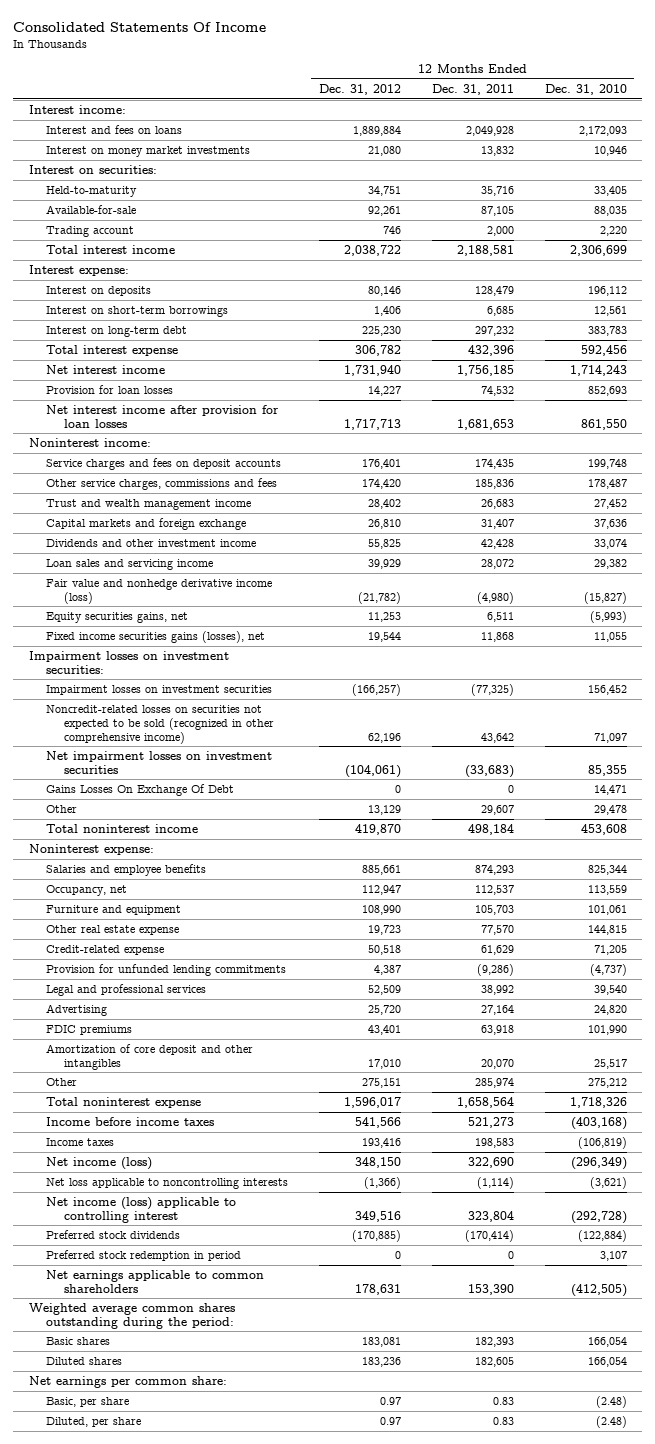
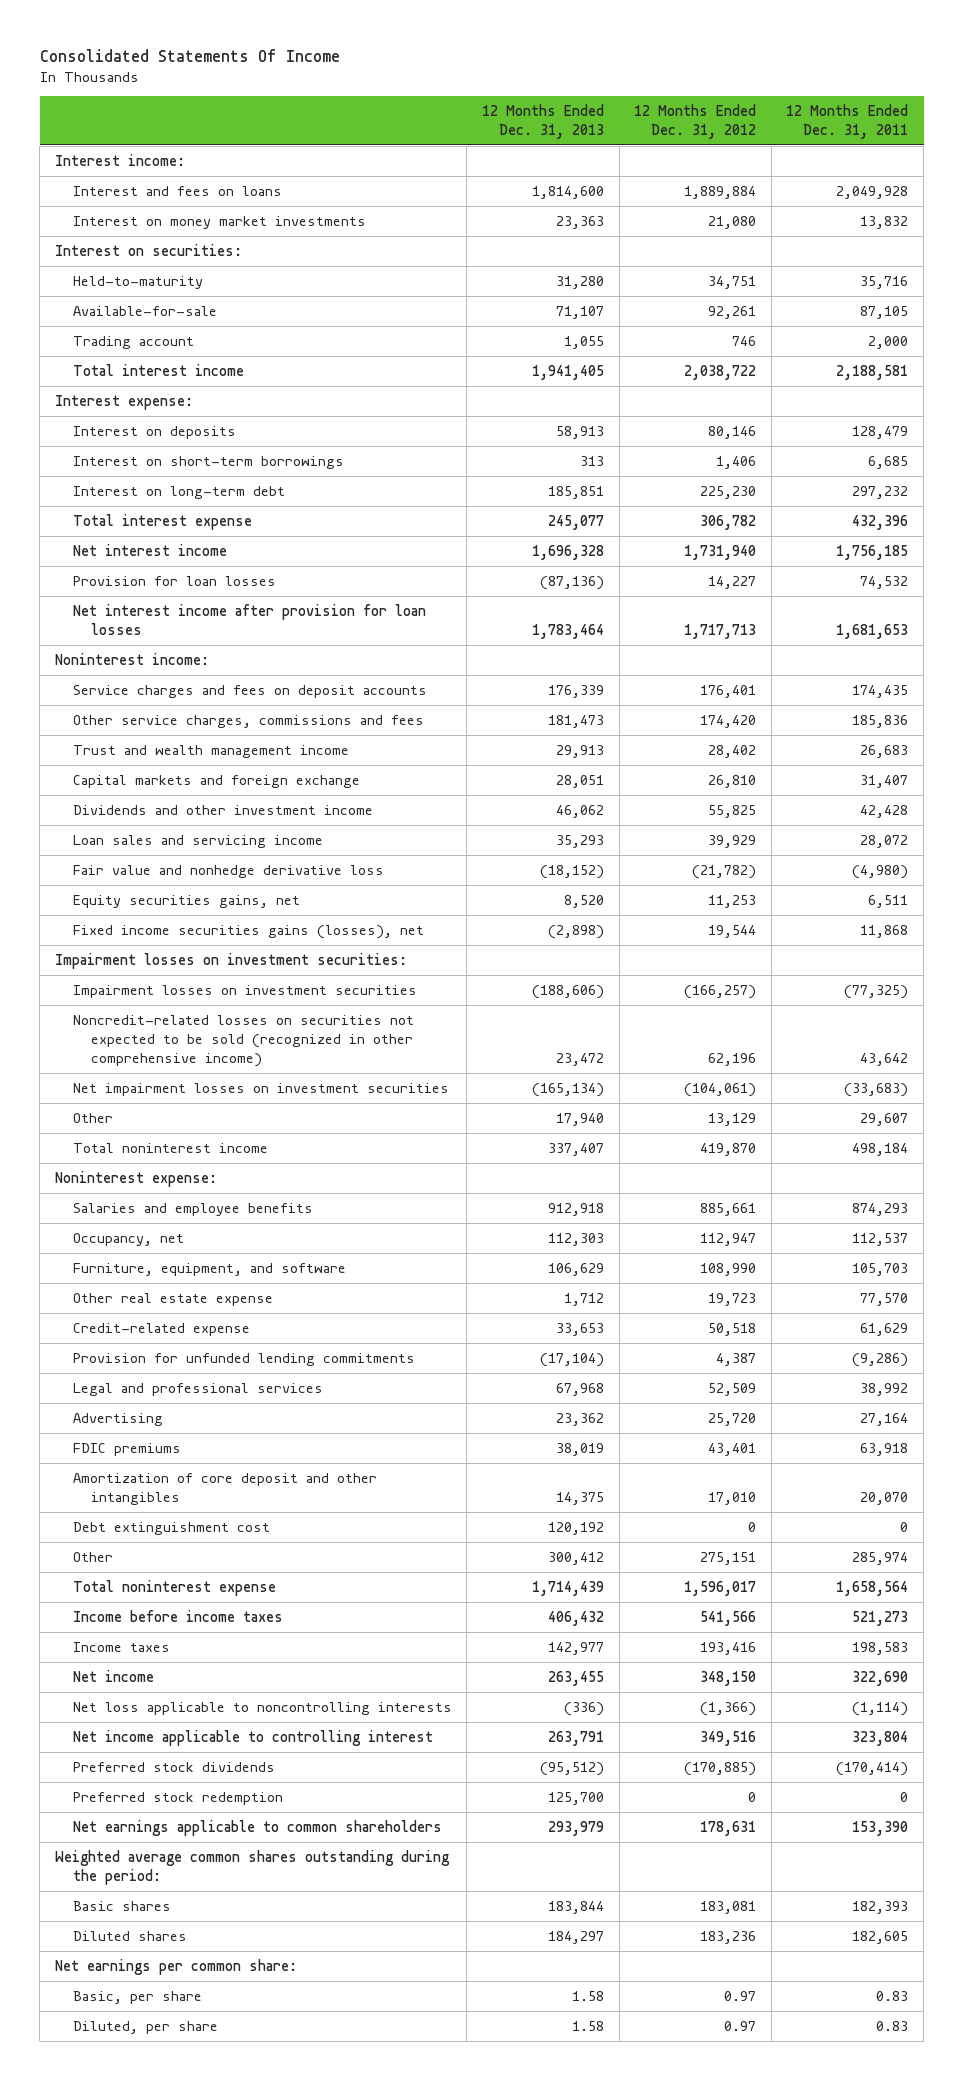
[544,83,627,95] Dec. 31, 2010 -> none
none -> [481,104,604,140] 12 Months Ended Dec. 31, 2013
[46,578,273,604] Fair value and nonhedge derivative income (loss) -> [72,864,384,878] Fair value and nonhedge derivative loss
[46,783,235,796] Gains Losses On Exchange Of Debt -> none
[46,904,182,915] Furniture and equipment -> [72,1262,346,1276] Furniture, equipment, and software
none -> [72,1521,270,1535] Debt extinguishment cost
[46,1156,153,1170] Net income (loss) -> [72,1669,154,1682] Net income
[46,1196,237,1223] Net income (loss) applicable to controlling interest -> [72,1729,433,1746] Net income applicable to controlling interest
[46,1249,242,1261] Preferred stock redemption in period -> [72,1791,283,1805] Preferred stock redemption

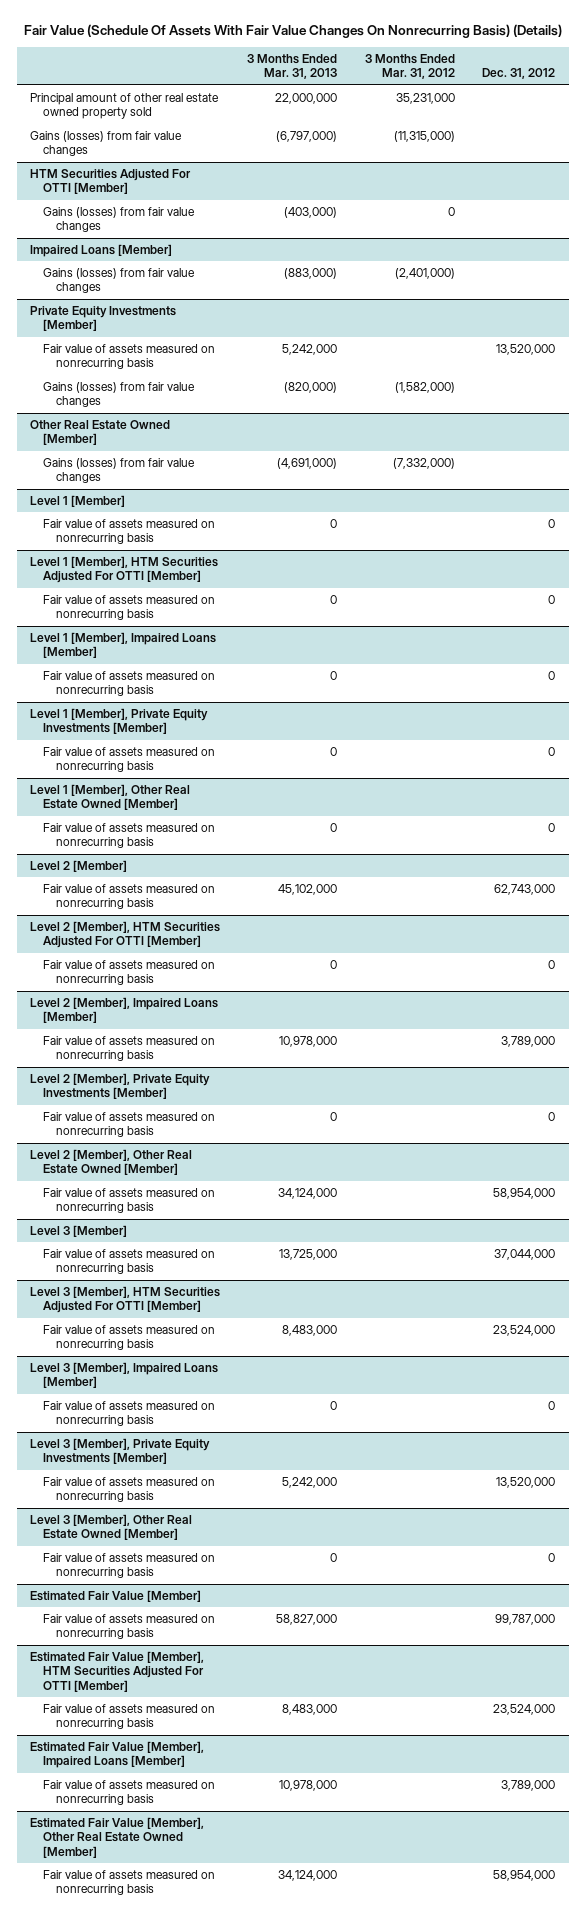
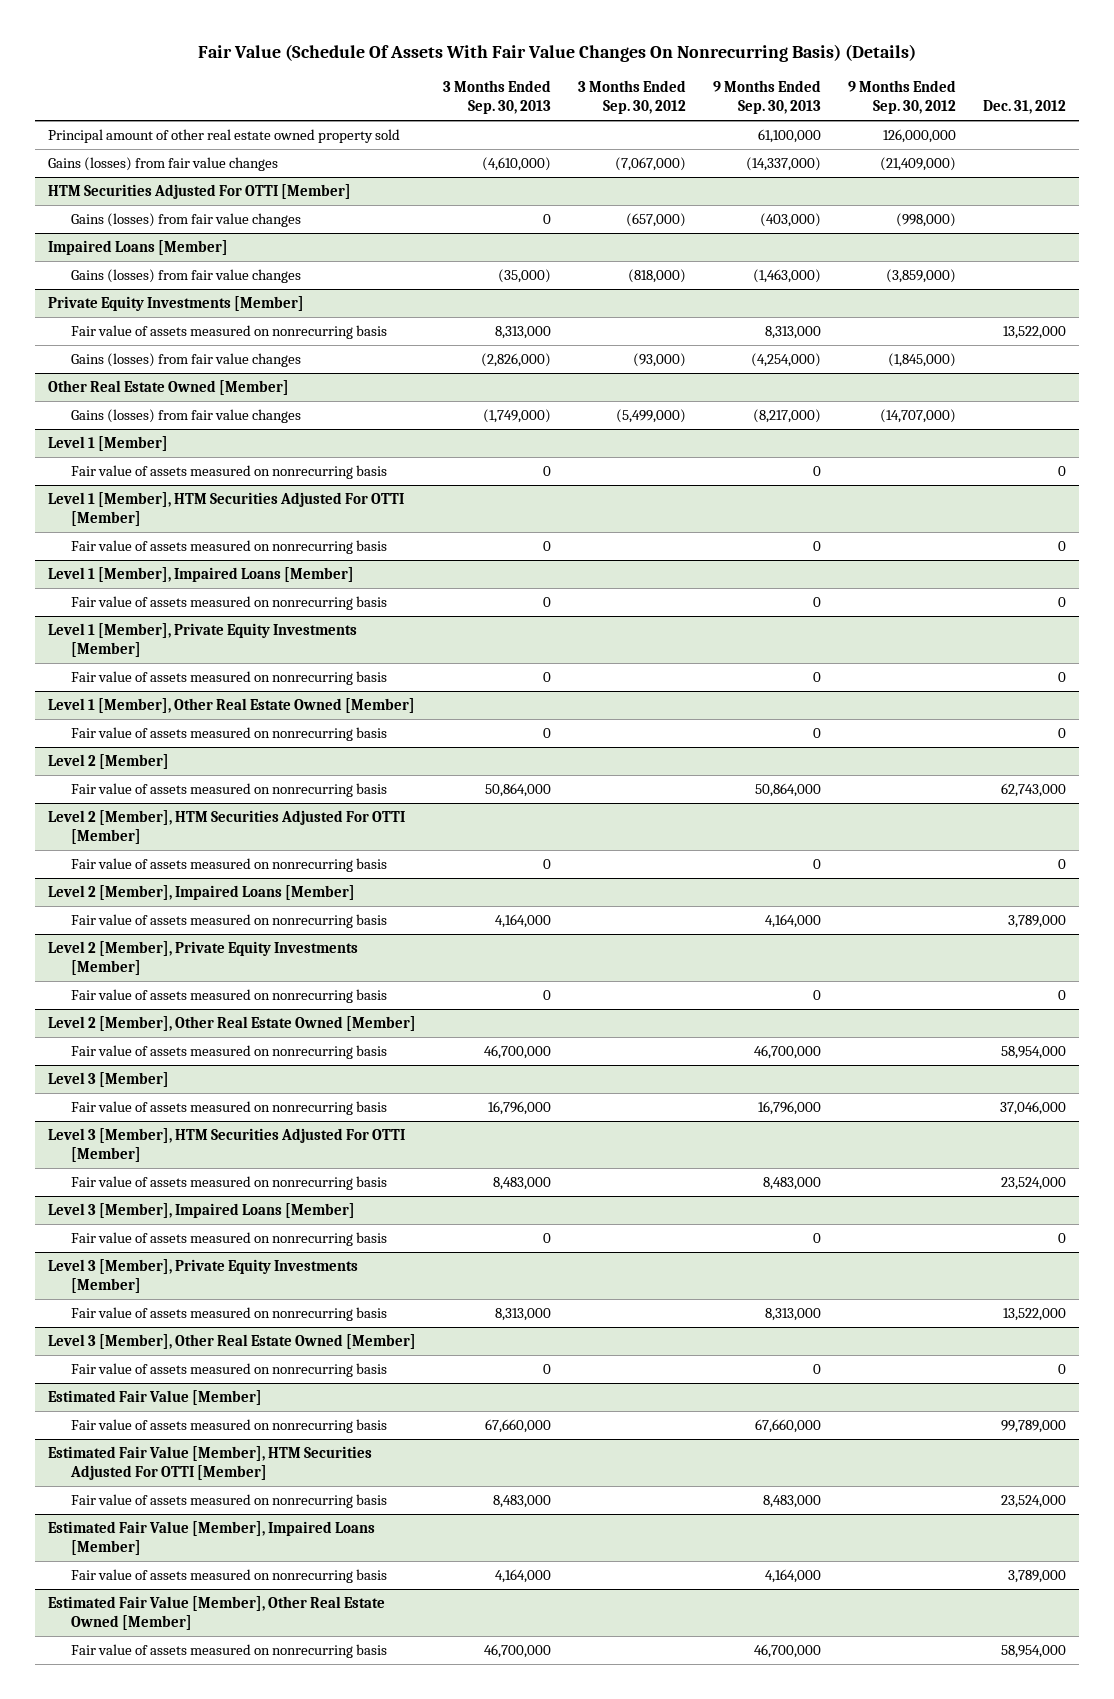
[247,53,338,80] 3 Months Ended Mar. 31, 2013 -> none
[364,53,455,80] 3 Months Ended Mar. 31, 2012 -> none
none -> [443,80,552,115] 3 Months Ended Sep. 30, 2013
none -> [578,80,687,115] 3 Months Ended Sep. 30, 2012
none -> [713,80,822,115] 9 Months Ended Sep. 30, 2013
none -> [848,80,957,115] 9 Months Ended Sep. 30, 2012
[496,344,556,356] 13,520,000 -> [1002,326,1066,340] 13,522,000
[494,1249,556,1261] 37,044,000 -> [999,1101,1066,1116] 37,046,000
[496,1477,556,1489] 13,520,000 -> [1002,1308,1066,1322] 13,522,000
[495,1614,556,1626] 99,787,000 -> [1000,1420,1066,1434] 99,789,000

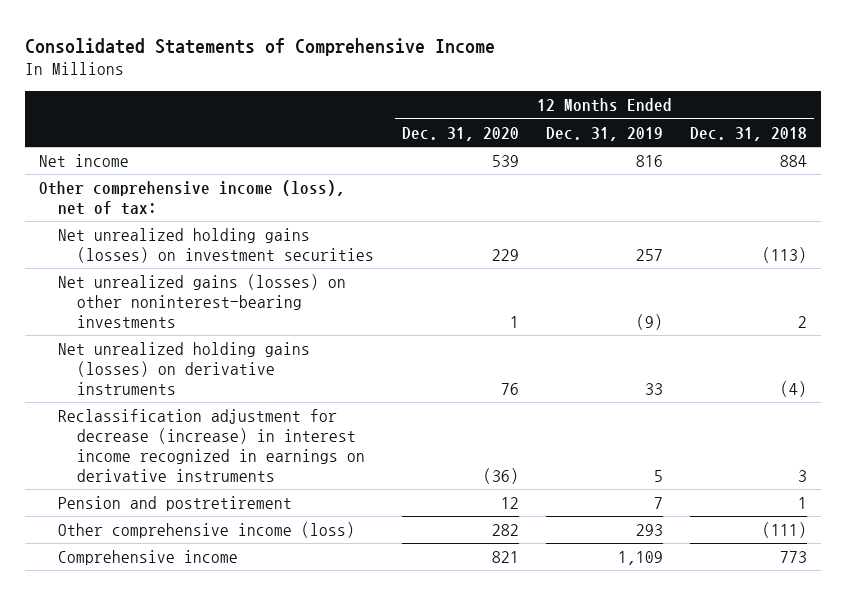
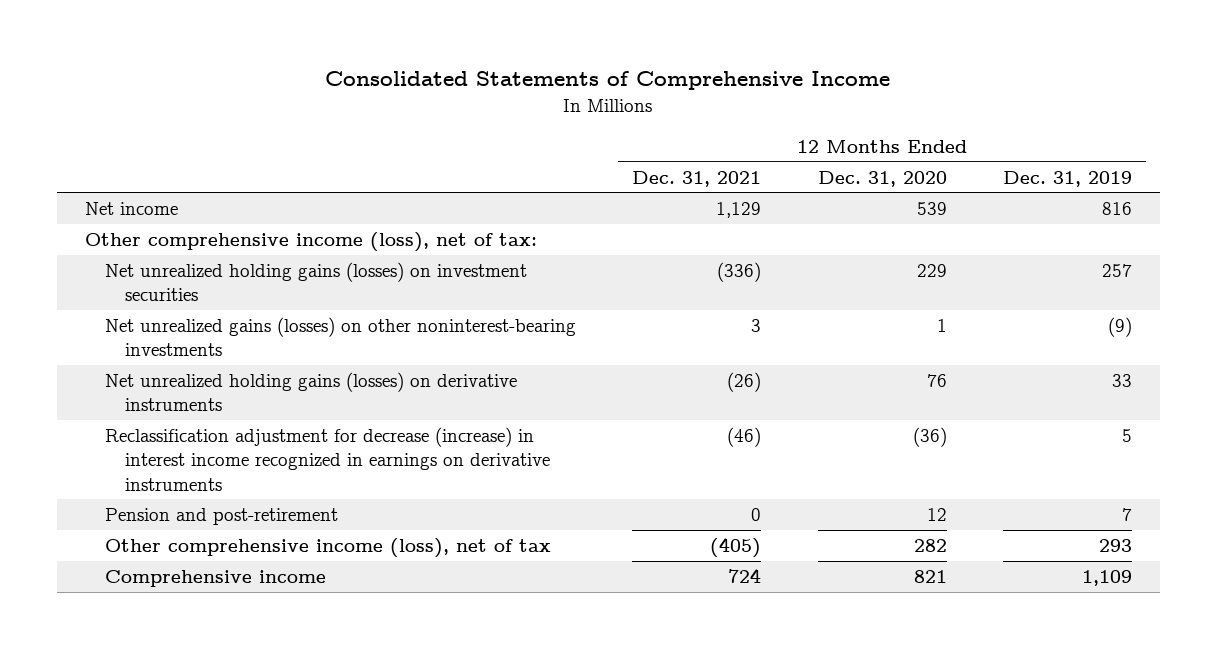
[690,126,808,141] Dec. 31, 2018 -> none
none -> [632,170,762,187] Dec. 31, 2021
[58,496,293,512] Pension and postretirement -> [105,507,339,525] Pension and post-retirement
[58,522,356,539] Other comprehensive income (loss) -> [105,537,552,558] Other comprehensive income (loss), net of tax

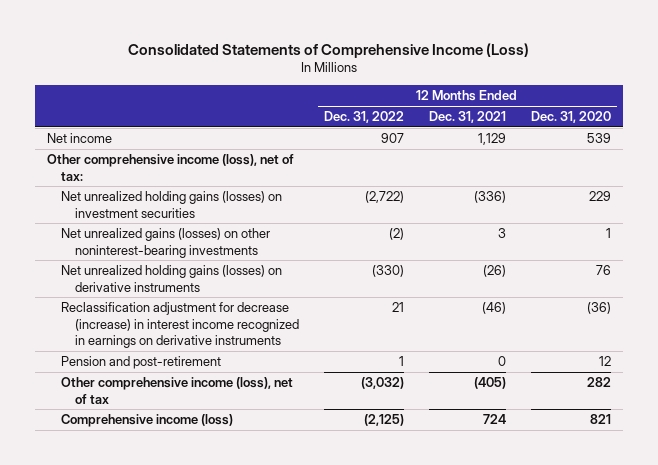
[325,71,891,91] Consolidated Statements of Comprehensive Income -> [127,42,529,58] Consolidated Statements of Comprehensive Income (Loss)
[1002,170,1132,187] Dec. 31, 2019 -> none
none -> [323,111,404,124] Dec. 31, 2022
[105,569,327,587] Comprehensive income -> [61,414,234,428] Comprehensive income (loss)

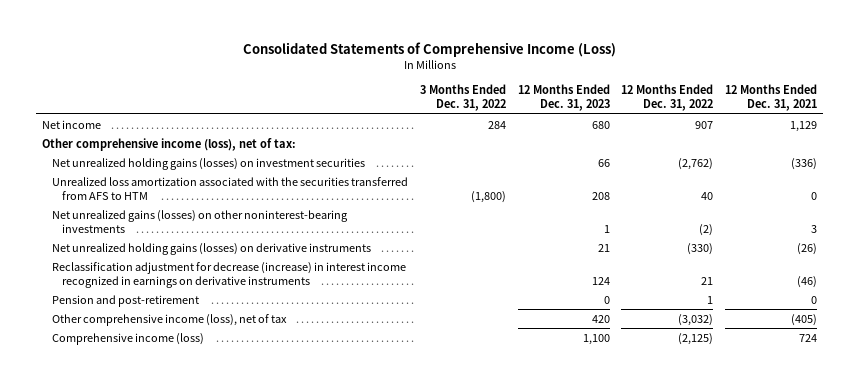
[530,111,611,124] Dec. 31, 2020 -> none
none -> [420,83,507,112] 3 Months Ended Dec. 31, 2022
none -> [517,83,610,112] 12 Months Ended Dec. 31, 2023
[364,191,404,204] (2,722) -> [678,157,714,170] (2,762)
none -> [52,176,409,201] Unrealized loss amortization associated with the securities transferred from AFS to HTM

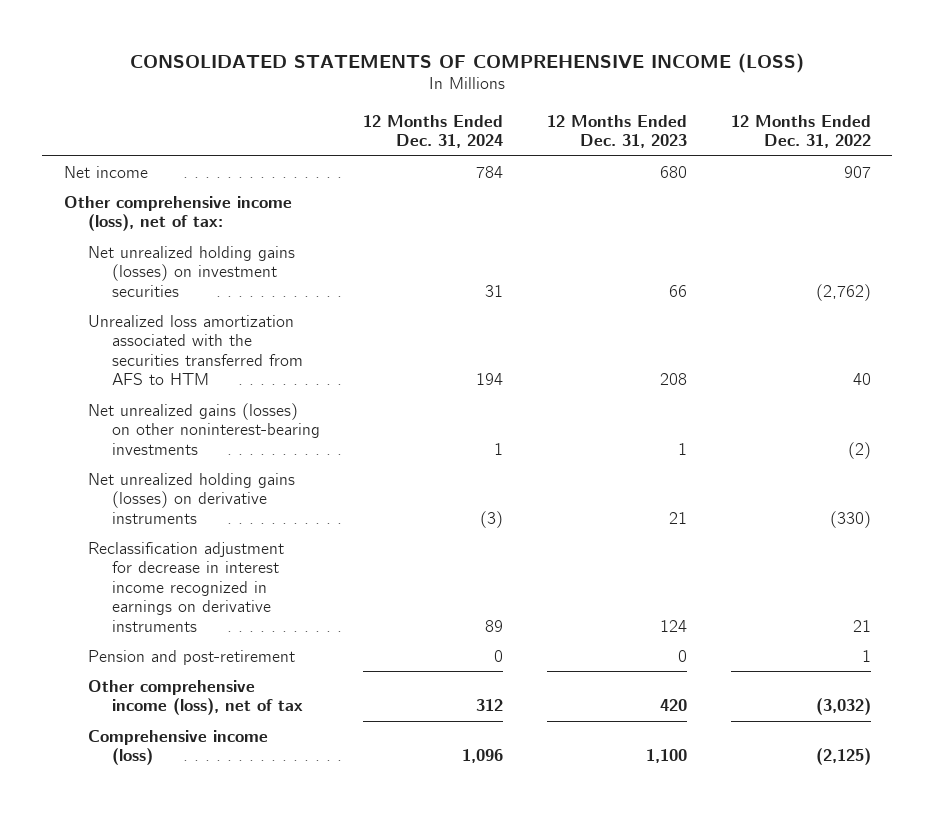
[242,41,616,57] Consolidated Statements of Comprehensive Income (Loss) -> [130,52,805,73] CONSOLIDATED STATEMENTS OF COMPREHENSIVE INCOME (LOSS)
[420,83,507,112] 3 Months Ended Dec. 31, 2022 -> none
[725,83,818,112] 12 Months Ended Dec. 31, 2021 -> none
none -> [363,114,504,149] 12 Months Ended Dec. 31, 2024
[52,261,407,289] Reclassification adjustment for decrease (increase) in interest income recognized in earnings on derivative instruments -> [87,541,284,632] Reclassification adjustment for decrease in interest income recognized in earnings on derivative instruments

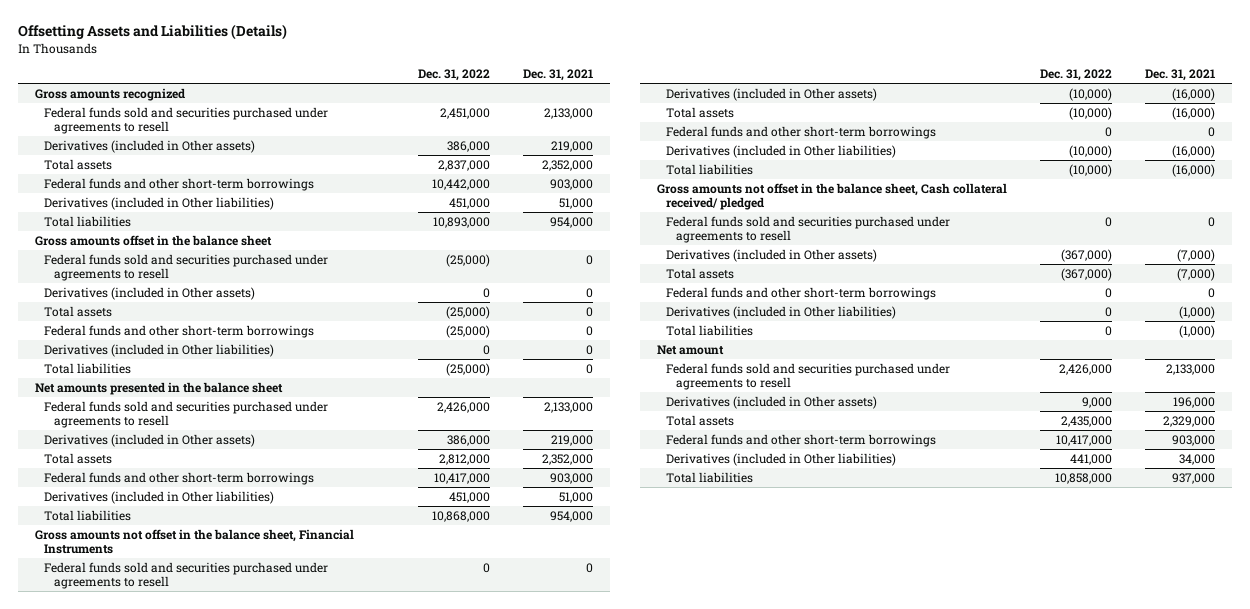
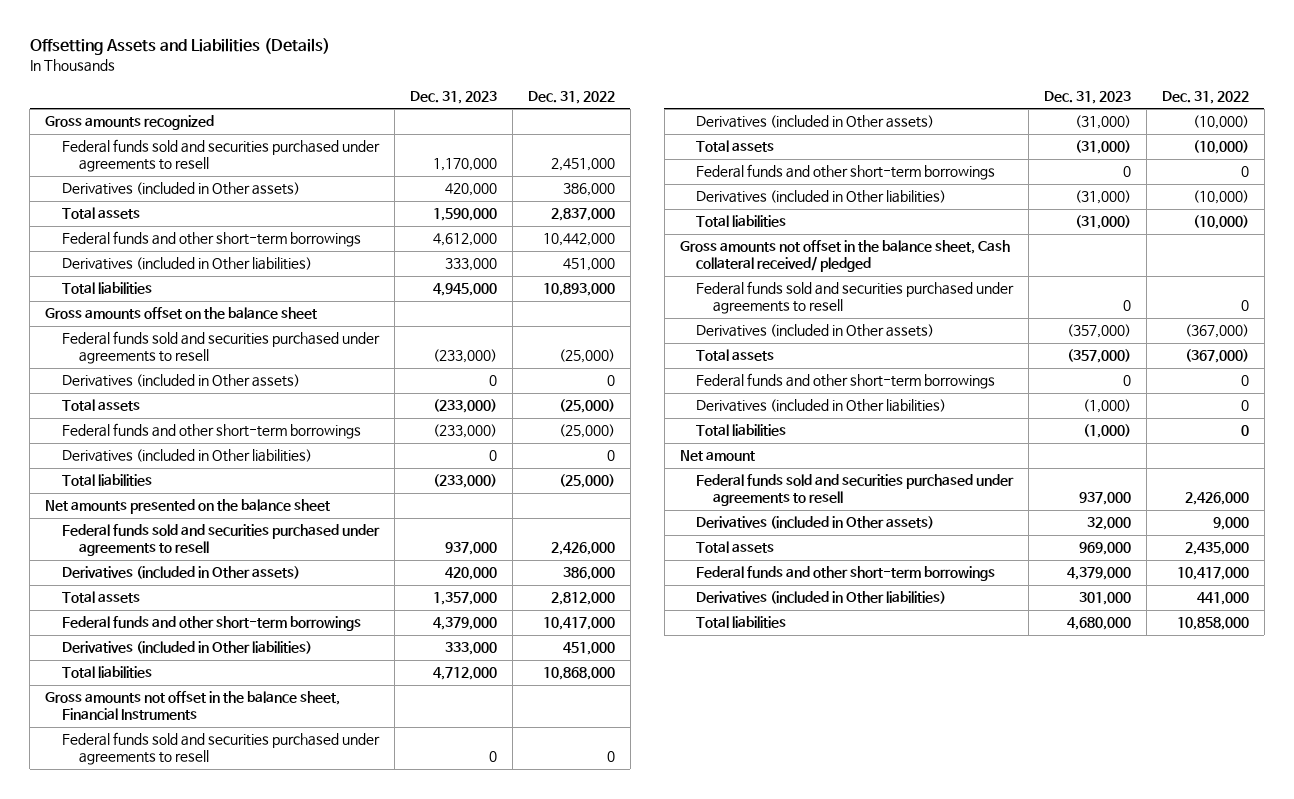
[523,69,594,82] Dec. 31, 2021 -> none
none -> [409,90,497,104] Dec. 31, 2023
[34,234,272,246] Gross amounts offset in the balance sheet -> [45,307,318,320] Gross amounts offset on the balance sheet
[34,381,283,395] Net amounts presented in the balance sheet -> [45,499,331,515] Net amounts presented on the balance sheet

